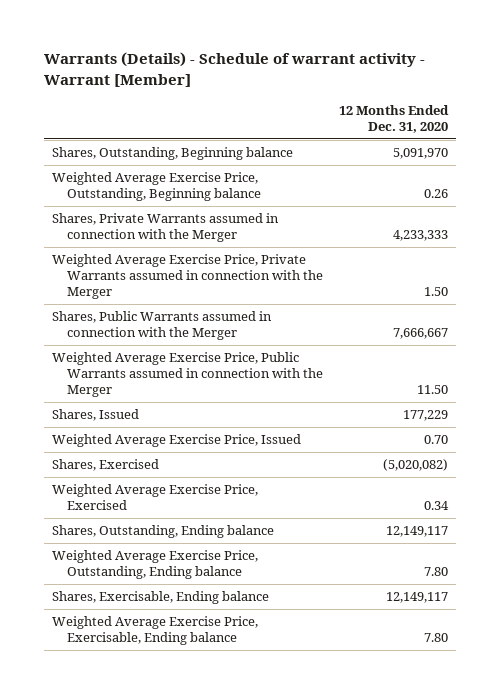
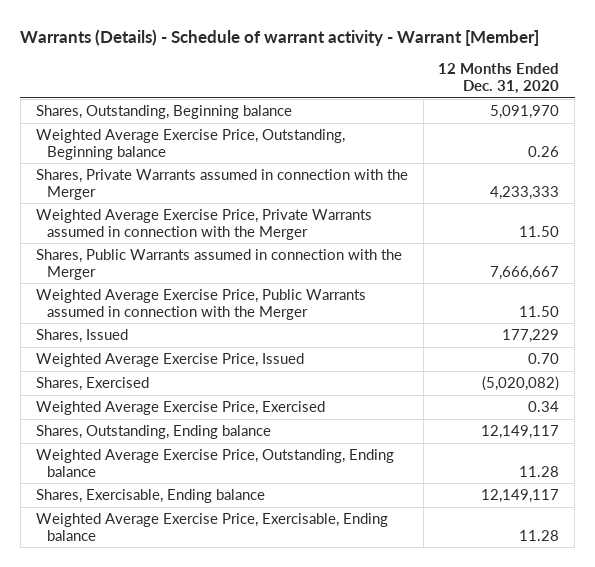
[424,287,449,297] 1.50 -> [519,225,560,237] 11.50
[424,567,449,577] 7.80 -> [519,465,560,477] 11.28
[424,633,449,643] 7.80 -> [519,529,560,541] 11.28

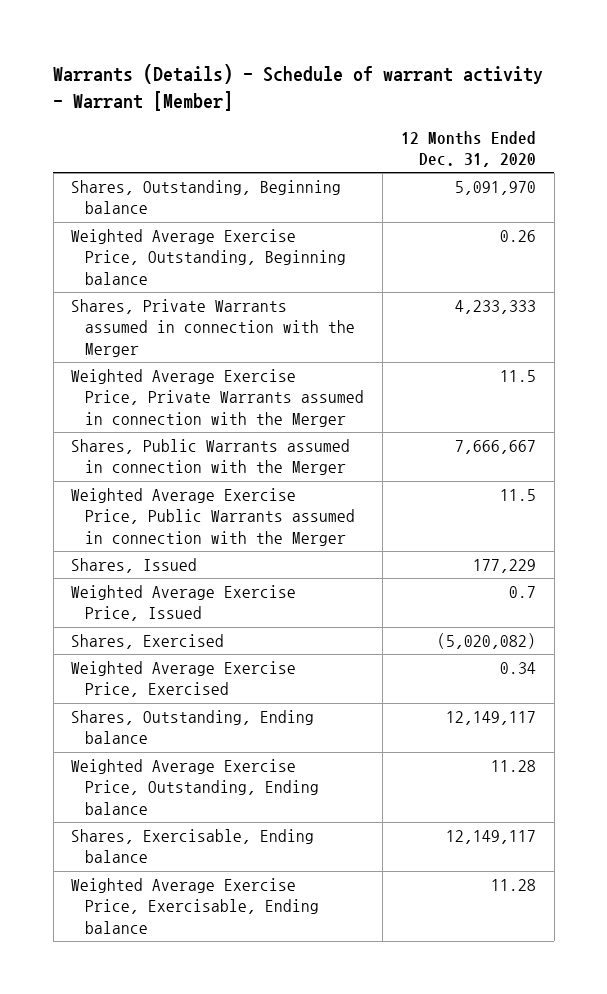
[519,225,560,237] 11.50 -> [499,370,536,383] 11.5
[519,305,560,317] 11.50 -> [499,489,536,502] 11.5
[528,352,560,364] 0.70 -> [508,586,536,599] 0.7

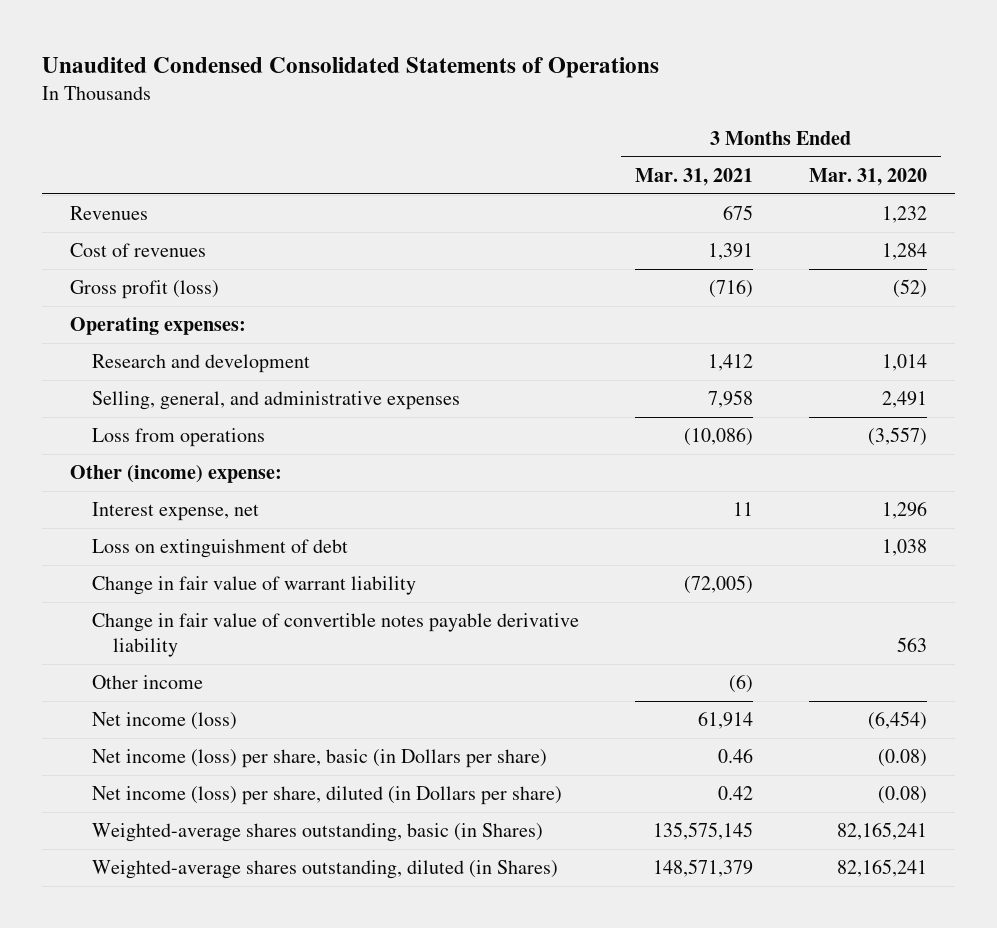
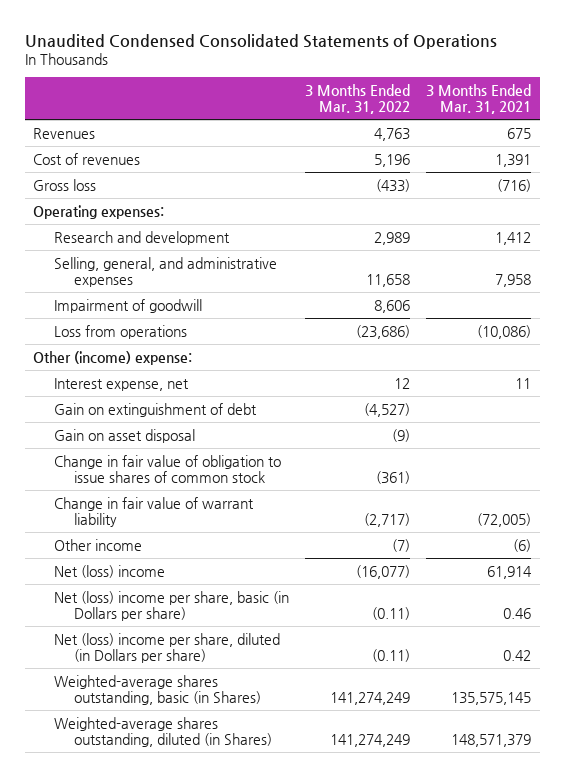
[808,167,927,186] Mar. 31, 2020 -> none
none -> [305,83,411,114] 3 Months Ended Mar. 31, 2022
[70,280,220,300] Gross profit (loss) -> [33,178,97,191] Gross loss
none -> [53,298,202,313] Impairment of goodwill
[91,539,348,559] Loss on extinguishment of debt -> [53,402,257,417] Gain on extinguishment of debt
none -> [53,428,195,443] Gain on asset disposal
none -> [53,454,281,483] Change in fair value of obligation to issue shares of common stock
[91,613,579,657] Change in fair value of convertible notes payable derivative liability -> none
[91,712,237,731] Net income (loss) -> [53,564,165,578] Net (loss) income
[91,749,547,769] Net income (loss) per share, basic (in Dollars per share) -> [53,590,289,621] Net (loss) income per share, basic (in Dollars per share)
[91,786,562,806] Net income (loss) per share, diluted (in Dollars per share) -> [53,632,280,663] Net (loss) income per share, diluted (in Dollars per share)

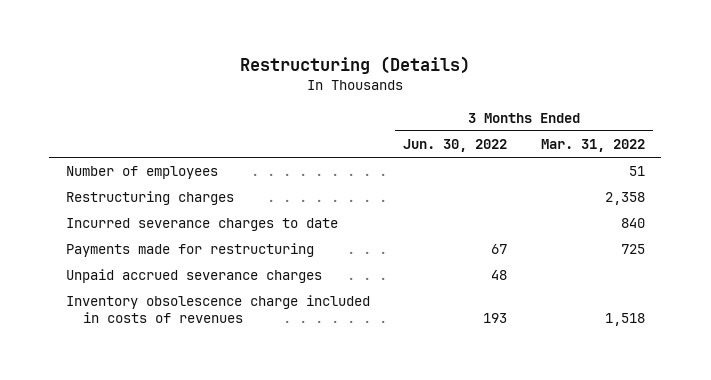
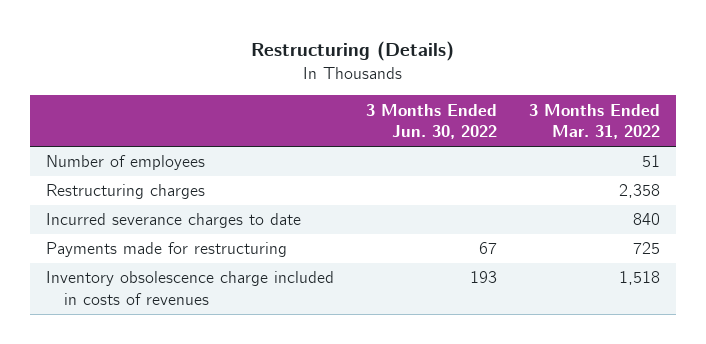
[65,269,322,284] Unpaid accrued severance charges -> none

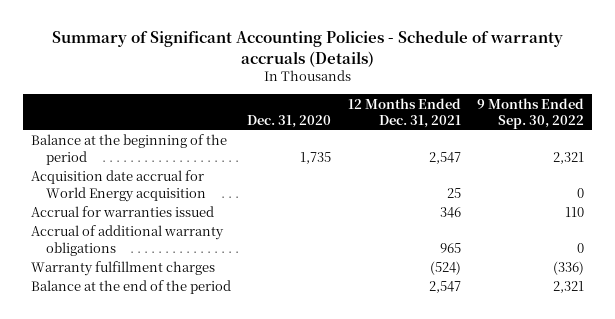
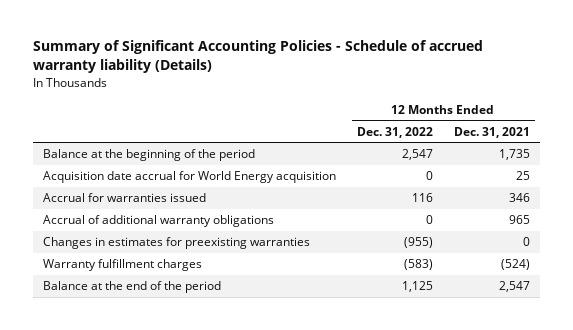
[51,30,563,67] Summary of Significant Accounting Policies - Schedule of warranty accruals (Details) -> [32,40,483,74] Summary of Significant Accounting Policies - Schedule of accrued warranty liability (Details)
[247,115,332,129] Dec. 31, 2020 -> none
[477,97,585,130] 9 Months Ended Sep. 30, 2022 -> none
none -> [356,126,433,138] Dec. 31, 2022
[428,151,461,164] 2,547 -> [498,149,530,161] 1,735
none -> [43,237,311,250] Changes in estimates for preexisting warranties

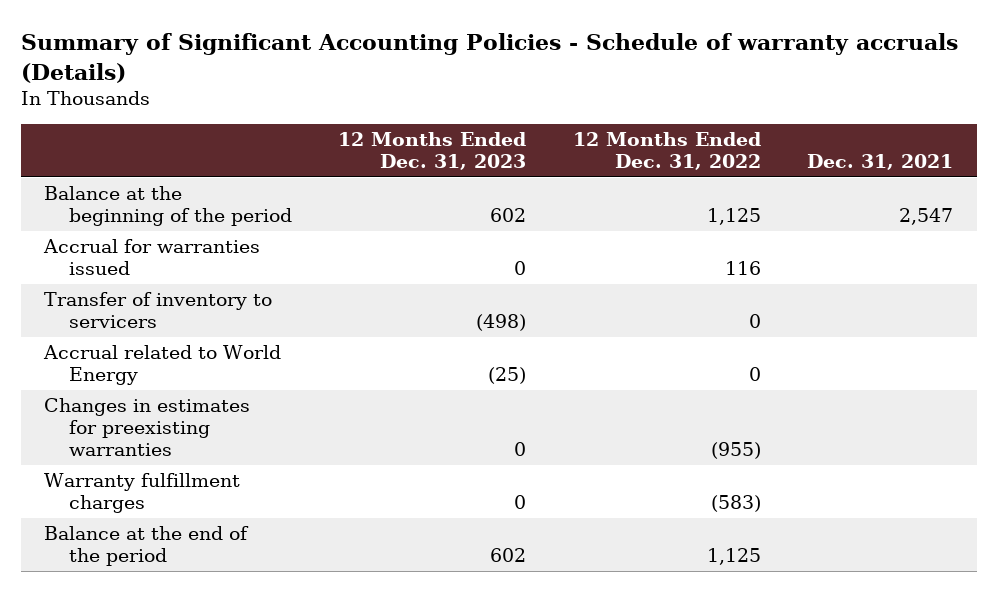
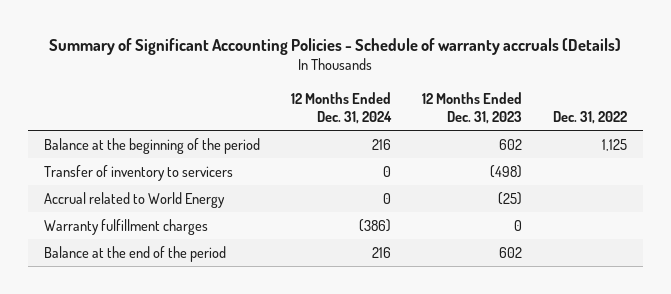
[572,132,761,171] 12 Months Ended Dec. 31, 2022 -> none
[807,154,954,171] Dec. 31, 2021 -> none
none -> [290,91,392,124] 12 Months Ended Dec. 31, 2024
none -> [553,110,628,124] Dec. 31, 2022
[43,239,261,276] Accrual for warranties issued -> none
[44,398,251,457] Changes in estimates for preexisting warranties -> none

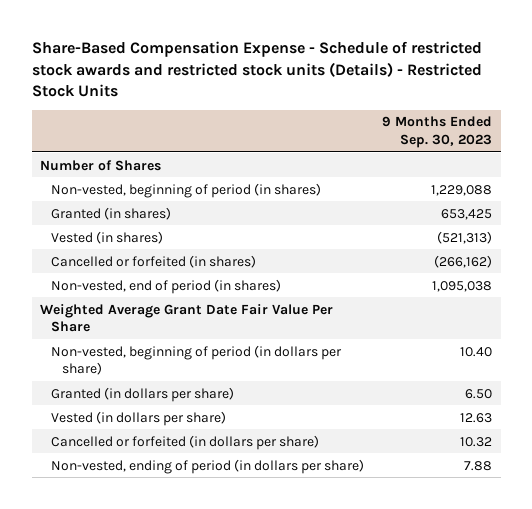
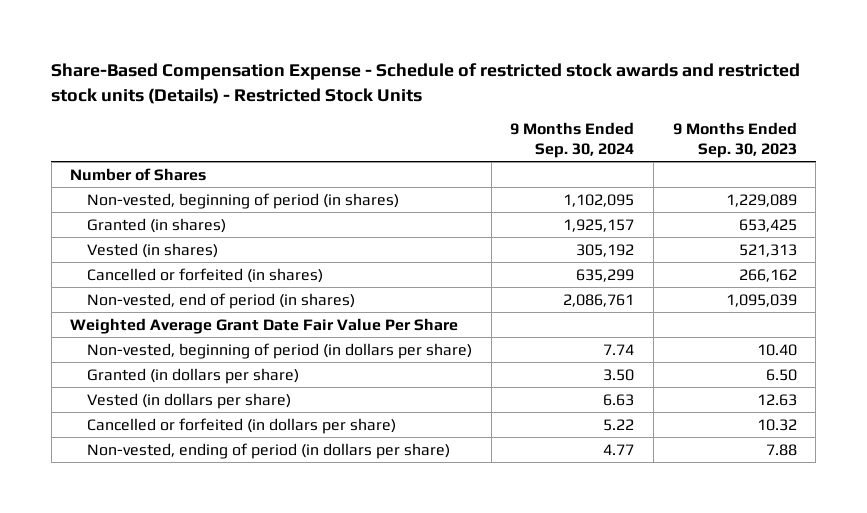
none -> [510,122,635,158] 9 Months Ended Sep. 30, 2024
[430,184,492,196] 1,229,088 -> [725,193,797,207] 1,229,089
[436,230,492,244] (521,313) -> [738,243,797,257] 521,313
[433,254,492,268] (266,162) -> [738,268,797,282] 266,162
[431,280,492,292] 1,095,038 -> [725,293,797,307] 1,095,039

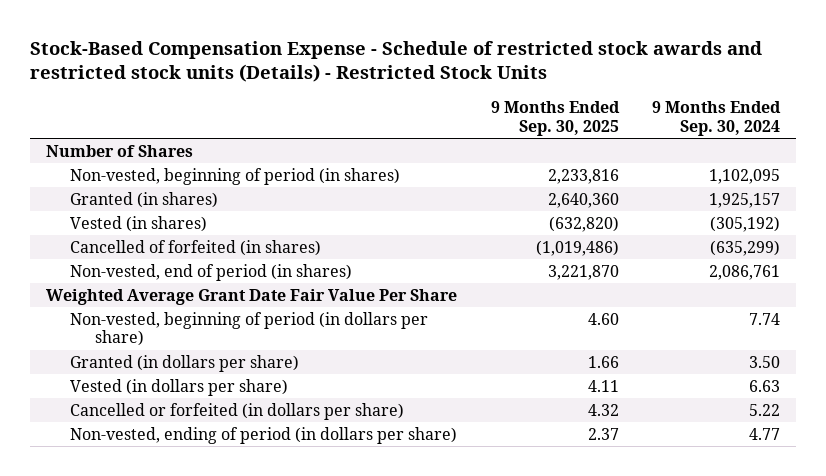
[51,62,801,104] Share-Based Compensation Expense - Schedule of restricted stock awards and restricted stock units (Details) - Restricted Stock Units -> [29,40,762,83] Stock-Based Compensation Expense - Schedule of restricted stock awards and restricted stock units (Details) - Restricted Stock Units
[672,122,797,158] 9 Months Ended Sep. 30, 2023 -> none
none -> [490,101,620,136] 9 Months Ended Sep. 30, 2025
[576,243,635,257] 305,192 -> [709,215,780,232] (305,192)
[86,267,323,283] Cancelled or forfeited (in shares) -> [70,239,322,256] Cancelled of forfeited (in shares)
[576,268,635,282] 635,299 -> [709,239,780,256] (635,299)

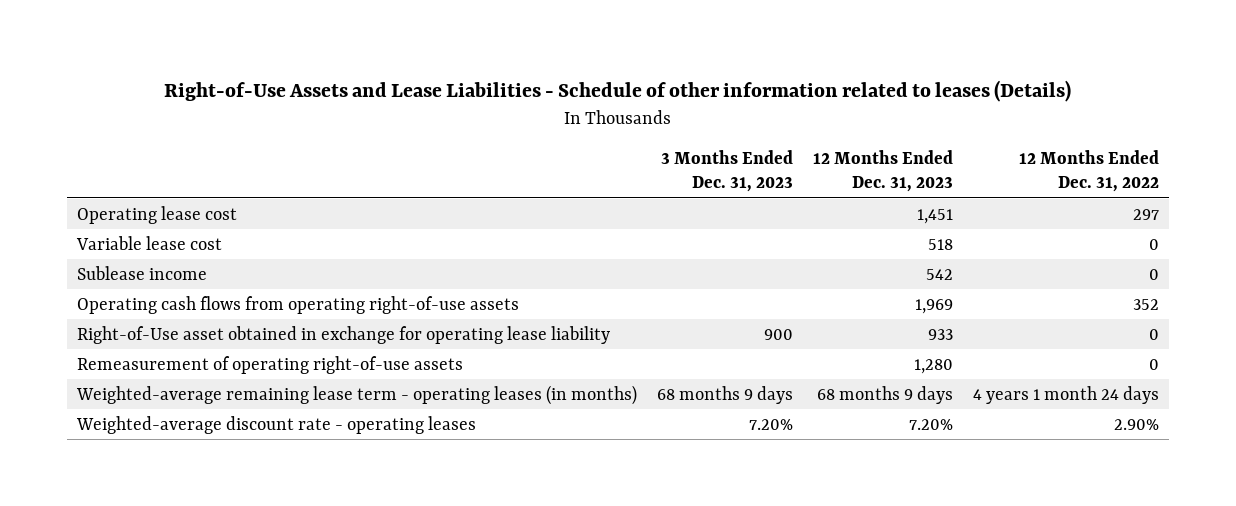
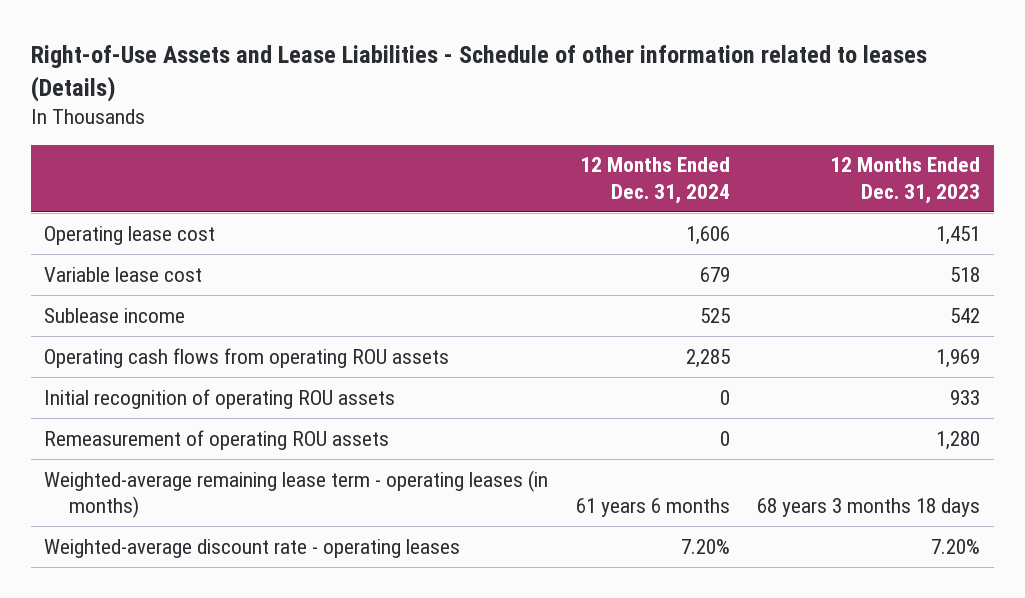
[660,150,793,193] 3 Months Ended Dec. 31, 2023 -> none
[1018,150,1159,193] 12 Months Ended Dec. 31, 2022 -> none
none -> [579,157,730,204] 12 Months Ended Dec. 31, 2024
[76,295,519,314] Operating cash flows from operating right-of-use assets -> [44,347,450,368] Operating cash flows from operating ROU assets
[76,325,610,344] Right-of-Use asset obtained in exchange for operating lease liability -> [44,388,396,409] Initial recognition of operating ROU assets
[76,355,463,374] Remeasurement of operating right-of-use assets -> [44,429,390,450] Remeasurement of operating ROU assets
[816,385,953,404] 68 months 9 days -> [757,498,981,518] 68 years 3 months 18 days

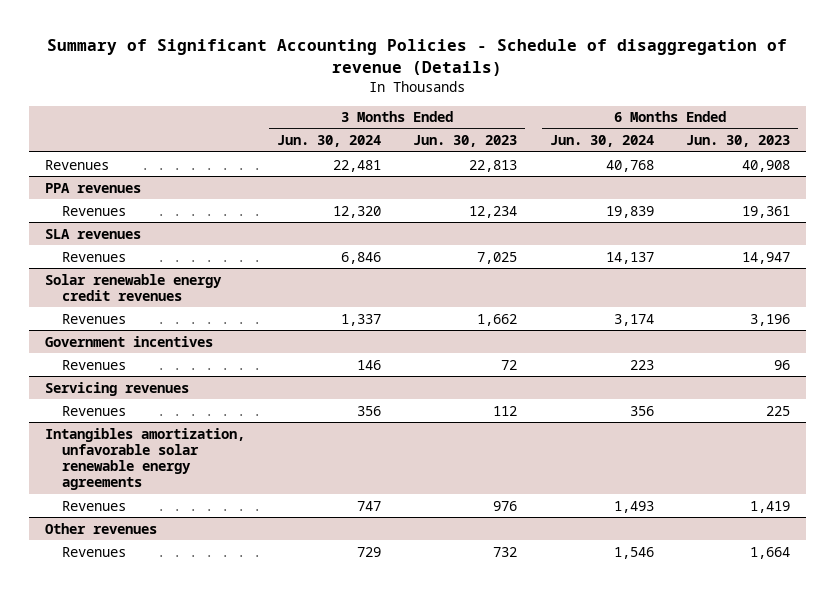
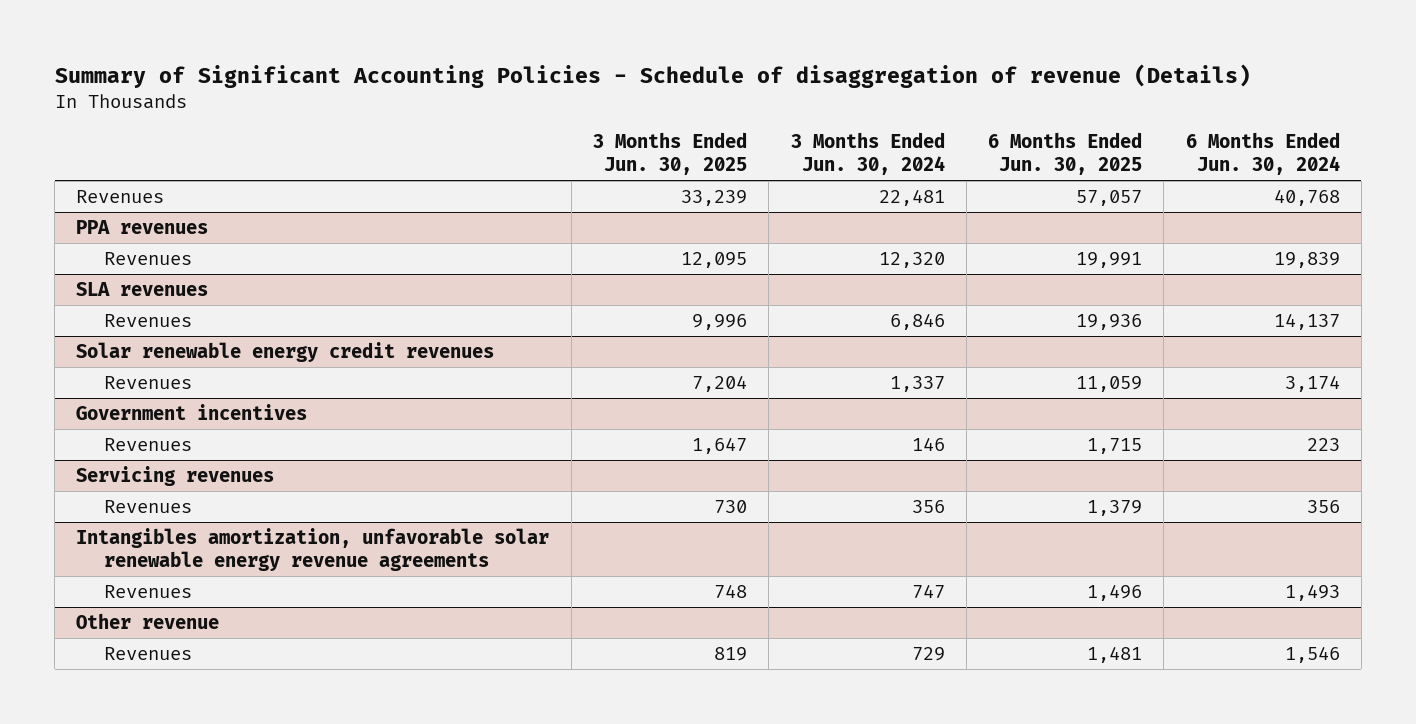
[413,135,518,148] Jun. 30, 2023 -> none
[685,135,790,148] Jun. 30, 2023 -> none
none -> [593,131,748,176] 3 Months Ended Jun. 30, 2025
none -> [988,131,1143,176] 6 Months Ended Jun. 30, 2025
[45,427,246,491] Intangibles amortization, unfavorable solar renewable energy agreements -> [76,527,550,572] Intangibles amortization, unfavorable solar renewable energy revenue agreements
[45,522,158,534] Other revenues -> [76,612,220,629] Other revenue

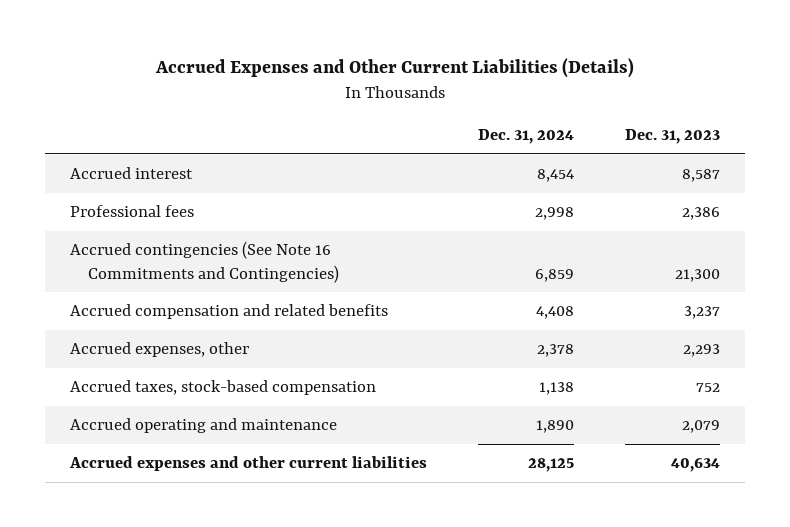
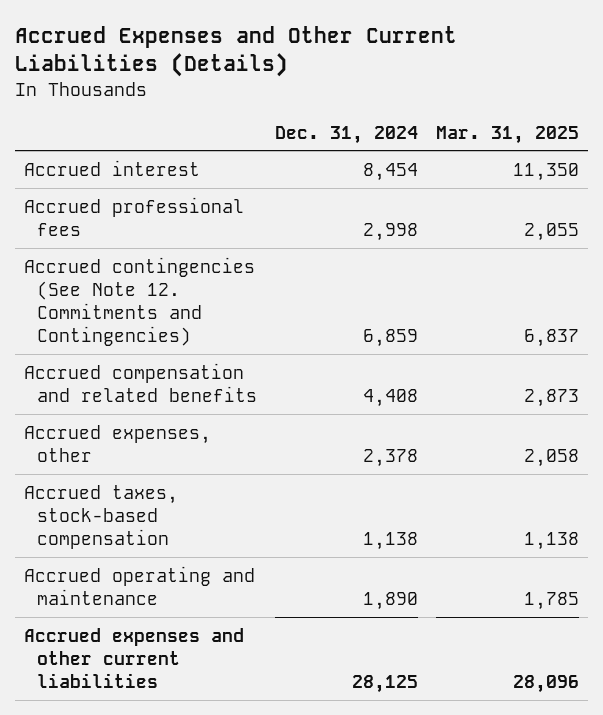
[624,128,720,144] Dec. 31, 2023 -> none
none -> [436,125,580,144] Mar. 31, 2025
[69,205,194,218] Professional fees -> [23,196,244,236] Accrued professional fees
[69,241,340,283] Accrued contingencies (See Note 16 Commitments and Contingencies) -> [23,256,255,346] Accrued contingencies (See Note 12. Commitments and Contingencies)

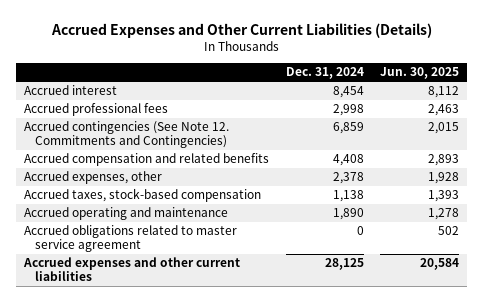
[436,125,580,144] Mar. 31, 2025 -> none
none -> [379,67,459,80] Jun. 30, 2025
none -> [24,225,238,253] Accrued obligations related to master service agreement

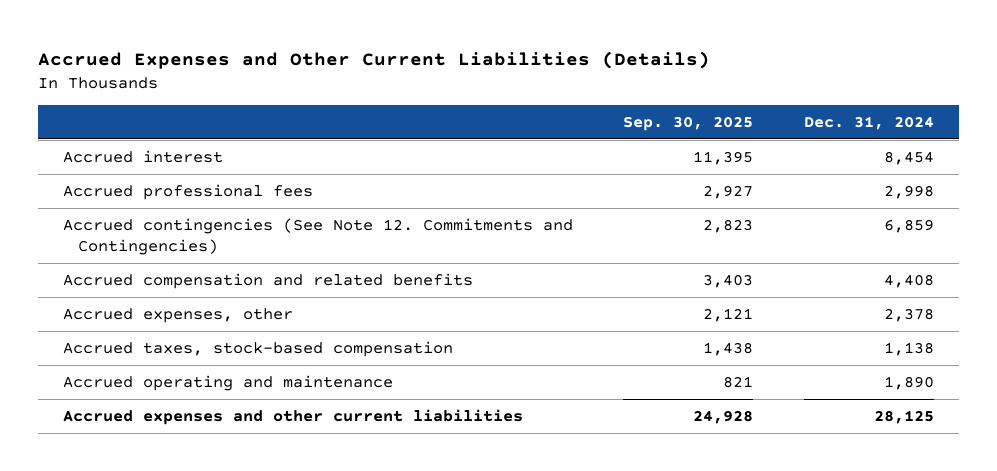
[379,67,459,80] Jun. 30, 2025 -> none
none -> [623,115,754,131] Sep. 30, 2025
[24,225,238,253] Accrued obligations related to master service agreement -> none

